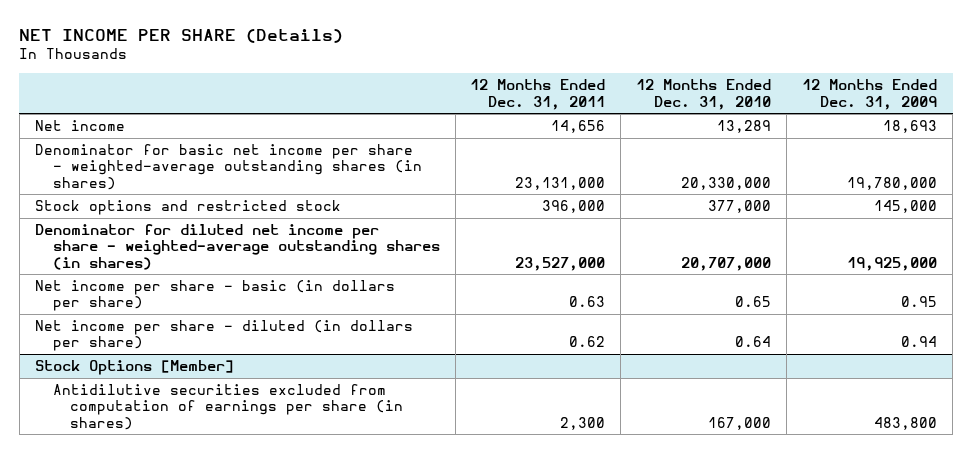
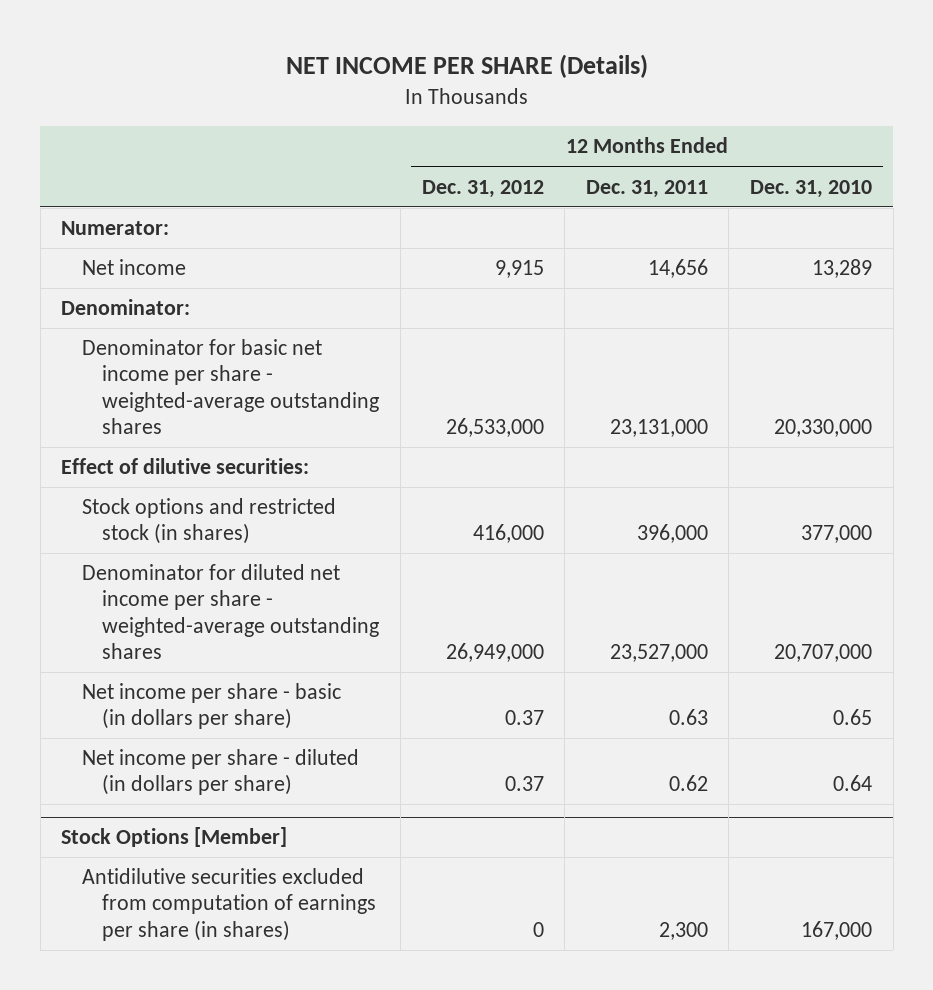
[802,79,938,110] 12 Months Ended Dec. 31, 2009 -> none
none -> [421,179,544,198] Dec. 31, 2012
none -> [61,221,170,236] Numerator:
none -> [61,299,191,316] Denominator:
[34,144,422,190] Denominator for basic net income per share - weighted-average outstanding shares (in shares) -> [81,339,380,434] Denominator for basic net income per share - weighted-average outstanding shares
none -> [61,458,310,475] Effect of dilutive securities:
[34,200,341,216] Stock options and restricted stock -> [81,498,336,545] Stock options and restricted stock (in shares)
[34,224,440,270] Denominator for diluted net income per share - weighted-average outstanding shares (in shares) -> [81,564,380,659] Denominator for diluted net income per share - weighted-average outstanding shares

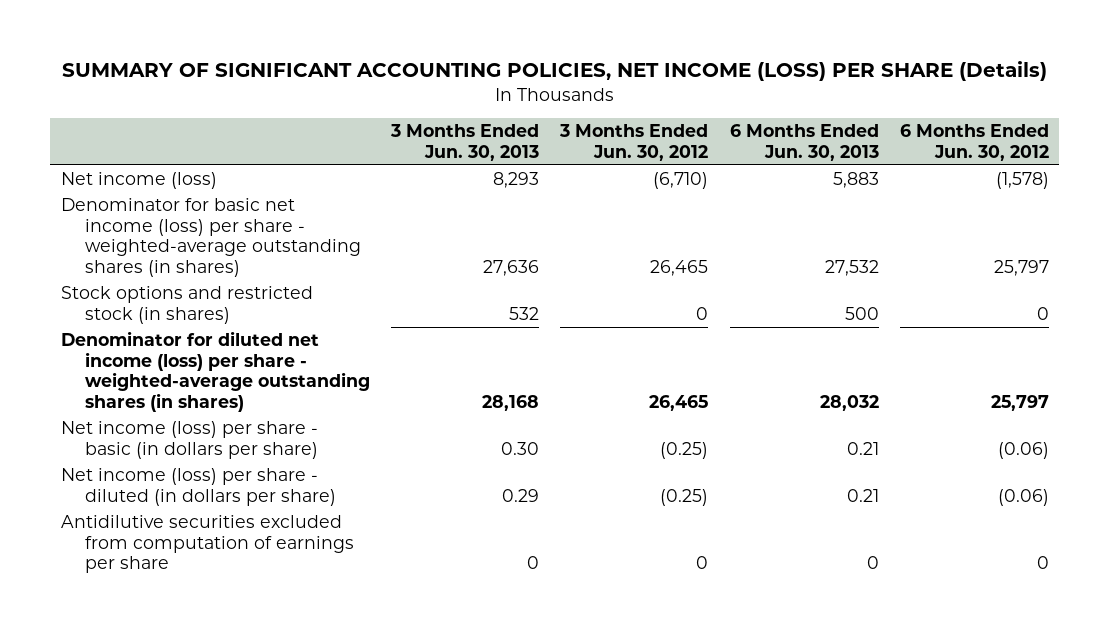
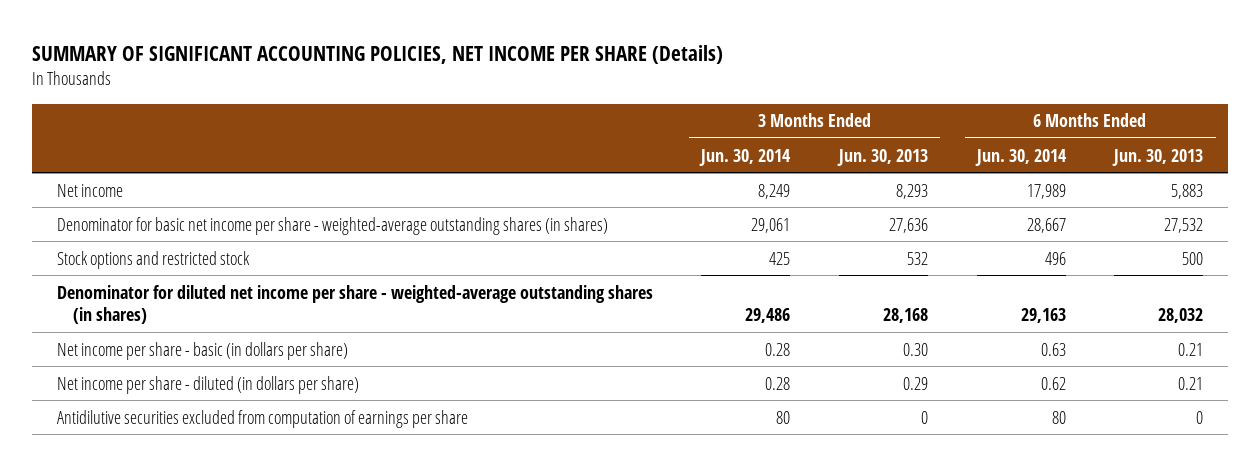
[61,61,1047,82] SUMMARY OF SIGNIFICANT ACCOUNTING POLICIES, NET INCOME (LOSS) PER SHARE (Details) -> [32,44,724,64] SUMMARY OF SIGNIFICANT ACCOUNTING POLICIES, NET INCOME PER SHARE (Details)
[559,124,709,161] 3 Months Ended Jun. 30, 2012 -> none
[899,124,1049,161] 6 Months Ended Jun. 30, 2012 -> none
none -> [699,148,792,166] Jun. 30, 2014
none -> [974,148,1067,166] Jun. 30, 2014
[60,172,217,190] Net income (loss) -> [56,183,123,197] Net income
[60,198,362,277] Denominator for basic net income (loss) per share - weighted-average outstanding shares (in shares) -> [56,216,608,235] Denominator for basic net income per share - weighted-average outstanding shares (in shares)
[60,286,313,324] Stock options and restricted stock (in shares) -> [56,250,250,269] Stock options and restricted stock
[60,331,371,412] Denominator for diluted net income (loss) per share - weighted-average outstanding shares (in shares) -> [56,284,653,324] Denominator for diluted net income per share - weighted-average outstanding shares (in shares)
[60,421,319,459] Net income (loss) per share - basic (in dollars per share) -> [56,341,348,360] Net income per share - basic (in dollars per share)
[60,468,337,506] Net income (loss) per share - diluted (in dollars per share) -> [56,375,359,394] Net income per share - diluted (in dollars per share)

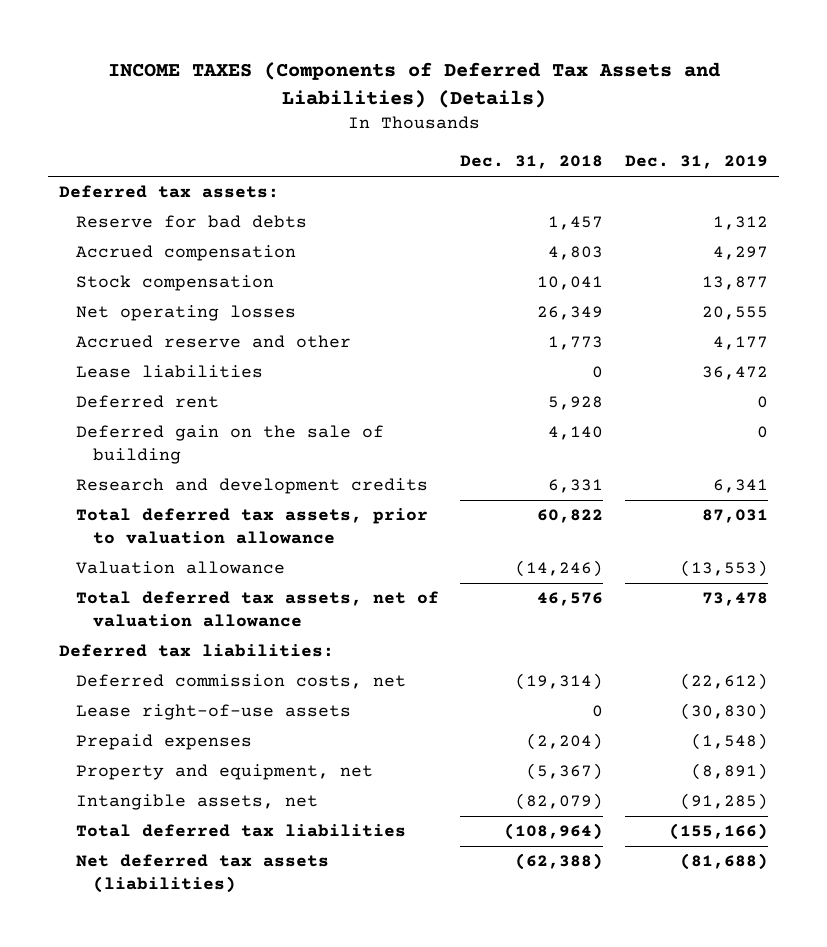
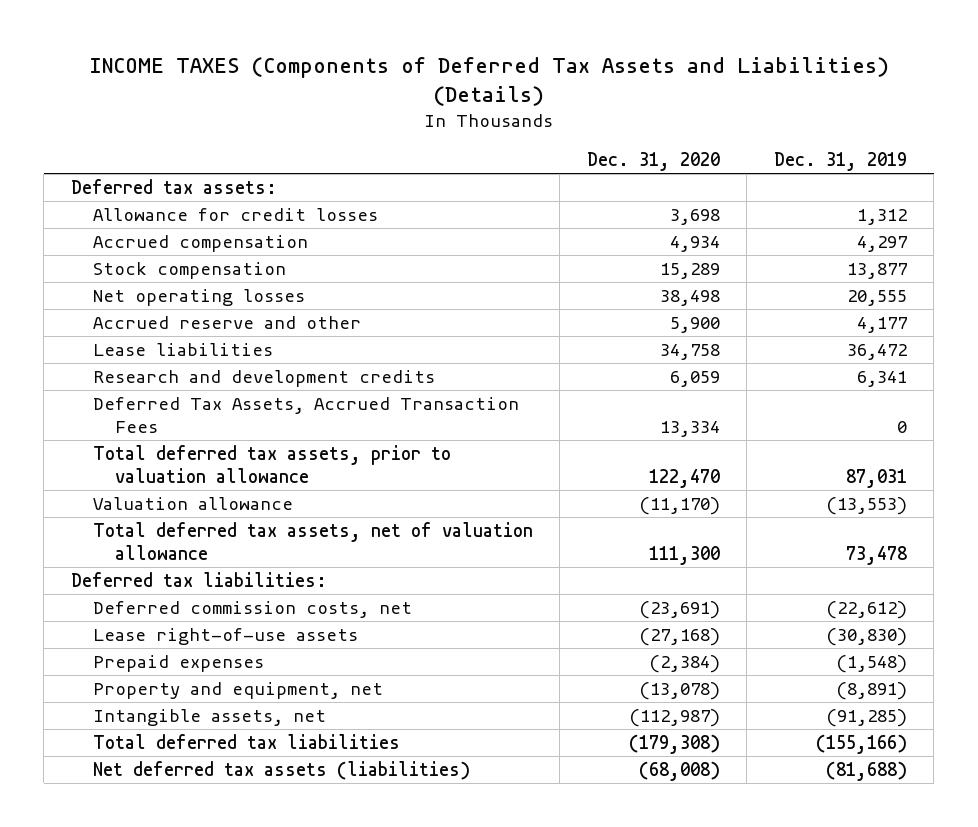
[460,155,604,170] Dec. 31, 2018 -> none
none -> [586,151,720,171] Dec. 31, 2020
[75,215,307,229] Reserve for bad debts -> [92,208,378,222] Allowance for credit losses
[75,395,219,409] Deferred rent -> none
[75,425,384,465] Deferred gain on the sale of building -> none
none -> [92,397,519,434] Deferred Tax Assets, Accrued Transaction Fees

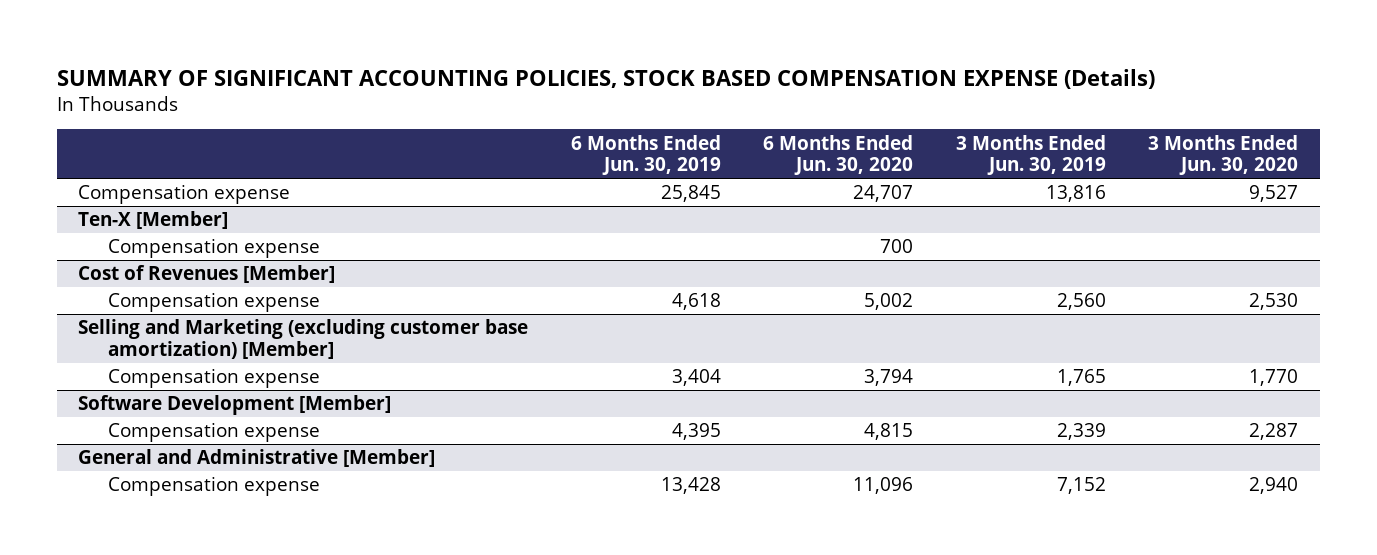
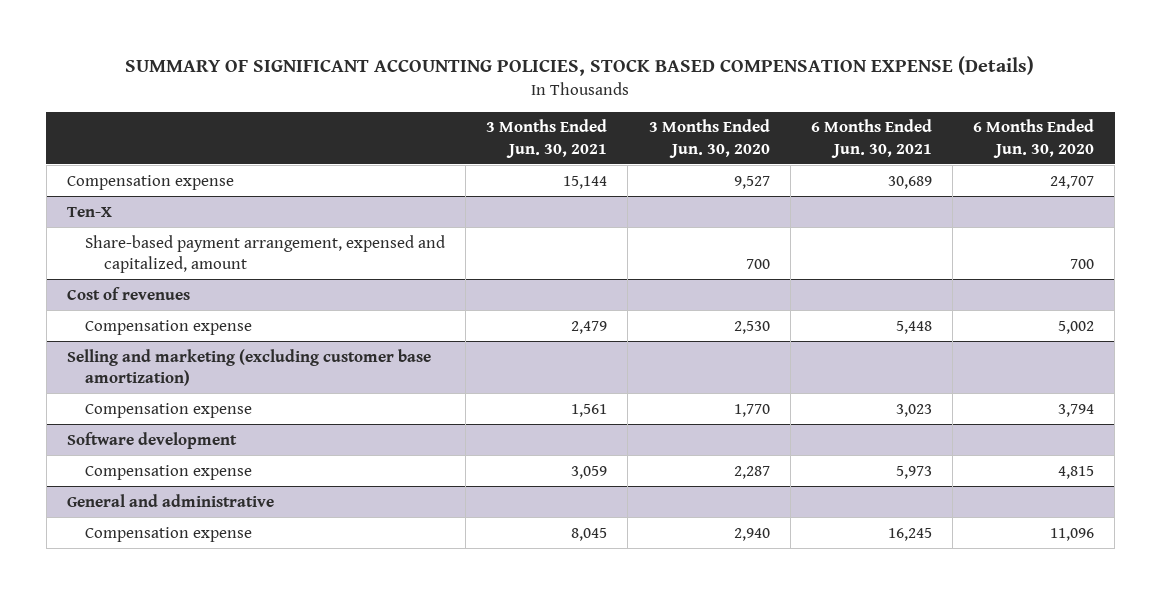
[570,134,721,176] 6 Months Ended Jun. 30, 2019 -> none
[955,134,1106,176] 3 Months Ended Jun. 30, 2019 -> none
none -> [486,119,608,158] 3 Months Ended Jun. 30, 2021
none -> [810,119,932,158] 6 Months Ended Jun. 30, 2021
[107,238,320,259] Compensation expense -> none
[78,211,229,230] Ten-X [Member] -> [66,206,112,217] Ten-X
none -> [85,234,446,274] Share-based payment arrangement, expensed and capitalized, amount
[78,265,336,284] Cost of Revenues [Member] -> [66,286,190,300] Cost of revenues
[78,319,529,359] Selling and Marketing (excluding customer base amortization) [Member] -> [66,348,431,387] Selling and marketing (excluding customer base amortization)
[78,395,392,416] Software Development [Member] -> [66,431,237,449] Software development
[78,449,436,468] General and Administrative [Member] -> [66,493,274,507] General and administrative

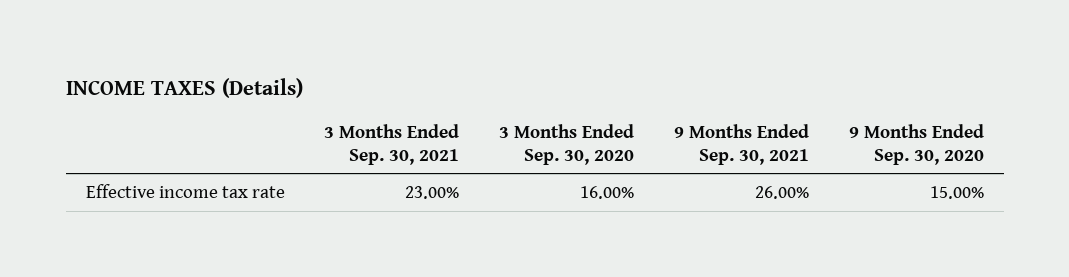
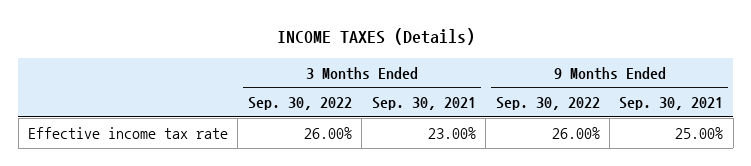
[499,124,635,165] 3 Months Ended Sep. 30, 2020 -> none
[848,124,984,165] 9 Months Ended Sep. 30, 2020 -> none
none -> [247,97,352,111] Sep. 30, 2022
none -> [495,97,600,111] Sep. 30, 2022
[754,186,809,200] 26.00% -> [675,126,724,139] 25.00%

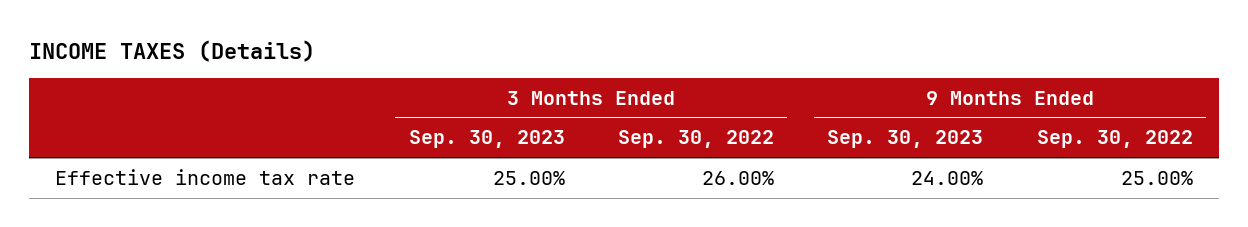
[371,97,476,111] Sep. 30, 2021 -> none
[619,97,724,111] Sep. 30, 2021 -> none
none -> [408,130,565,149] Sep. 30, 2023
none -> [827,130,984,149] Sep. 30, 2023
[551,126,600,139] 26.00% -> [1120,170,1193,185] 25.00%

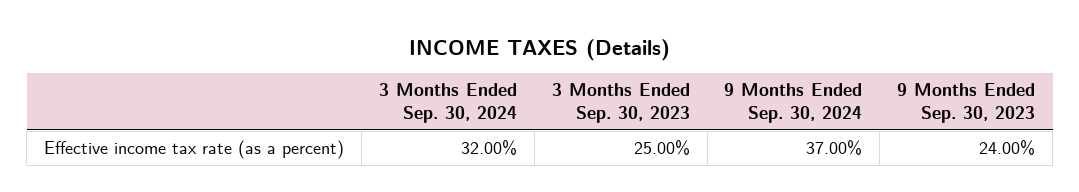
[618,130,775,149] Sep. 30, 2022 -> none
[1036,130,1193,149] Sep. 30, 2022 -> none
none -> [378,82,517,123] 3 Months Ended Sep. 30, 2024
none -> [724,82,863,123] 9 Months Ended Sep. 30, 2024
[55,168,356,185] Effective income tax rate -> [44,140,345,160] Effective income tax rate (as a percent)

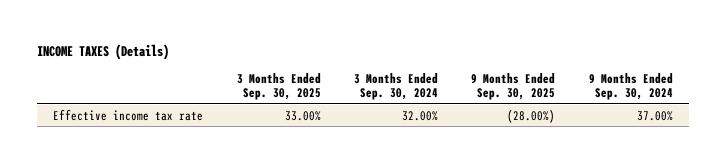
[551,82,690,123] 3 Months Ended Sep. 30, 2023 -> none
[897,82,1036,123] 9 Months Ended Sep. 30, 2023 -> none
none -> [236,73,321,101] 3 Months Ended Sep. 30, 2025
none -> [471,73,556,101] 9 Months Ended Sep. 30, 2025
[44,140,345,160] Effective income tax rate (as a percent) -> [53,108,204,121] Effective income tax rate

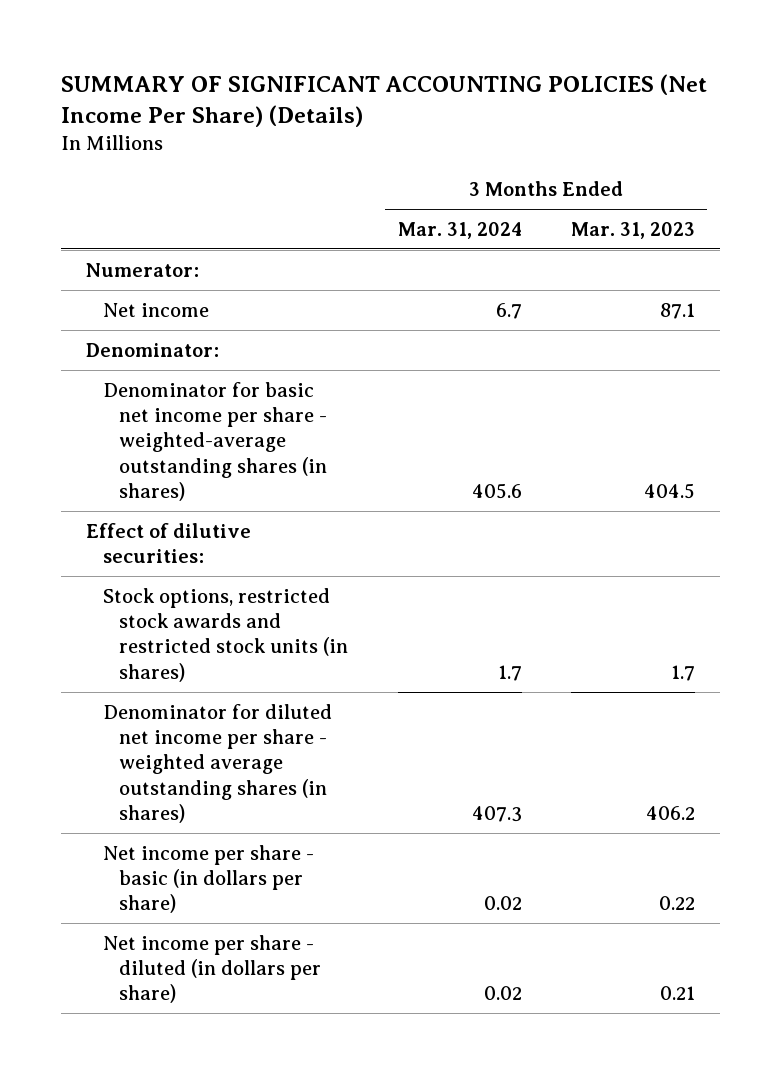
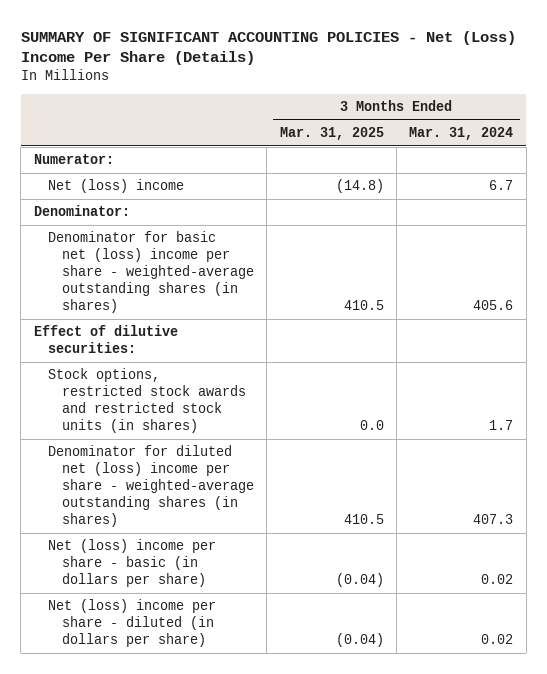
[61,74,708,128] SUMMARY OF SIGNIFICANT ACCOUNTING POLICIES (Net Income Per Share) (Details) -> [20,30,516,66] SUMMARY OF SIGNIFICANT ACCOUNTING POLICIES - Net (Loss) Income Per Share (Details)
[571,222,696,240] Mar. 31, 2023 -> none
none -> [279,126,384,140] Mar. 31, 2025
[102,302,209,317] Net income -> [47,179,184,194] Net (loss) income
[102,381,328,502] Denominator for basic net income per share - weighted-average outstanding shares (in shares) -> [47,231,254,314] Denominator for basic net (loss) income per share - weighted-average outstanding shares (in shares)
[102,703,332,824] Denominator for diluted net income per share - weighted average outstanding shares (in shares) -> [47,445,254,528] Denominator for diluted net (loss) income per share - weighted-average outstanding shares (in shares)
[102,844,314,914] Net income per share - basic (in dollars per share) -> [47,539,216,588] Net (loss) income per share - basic (in dollars per share)
[102,934,322,1004] Net income per share - diluted (in dollars per share) -> [47,599,216,648] Net (loss) income per share - diluted (in dollars per share)

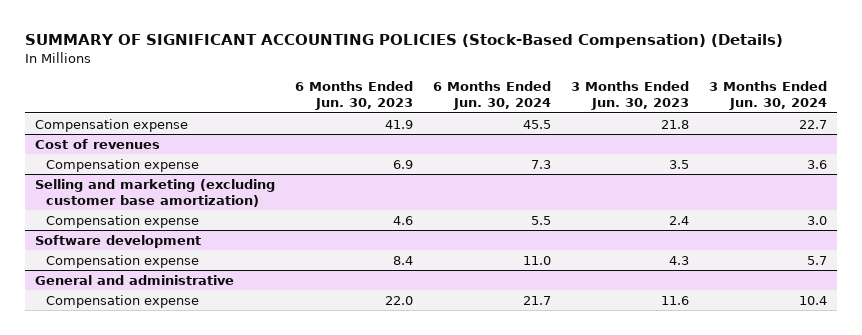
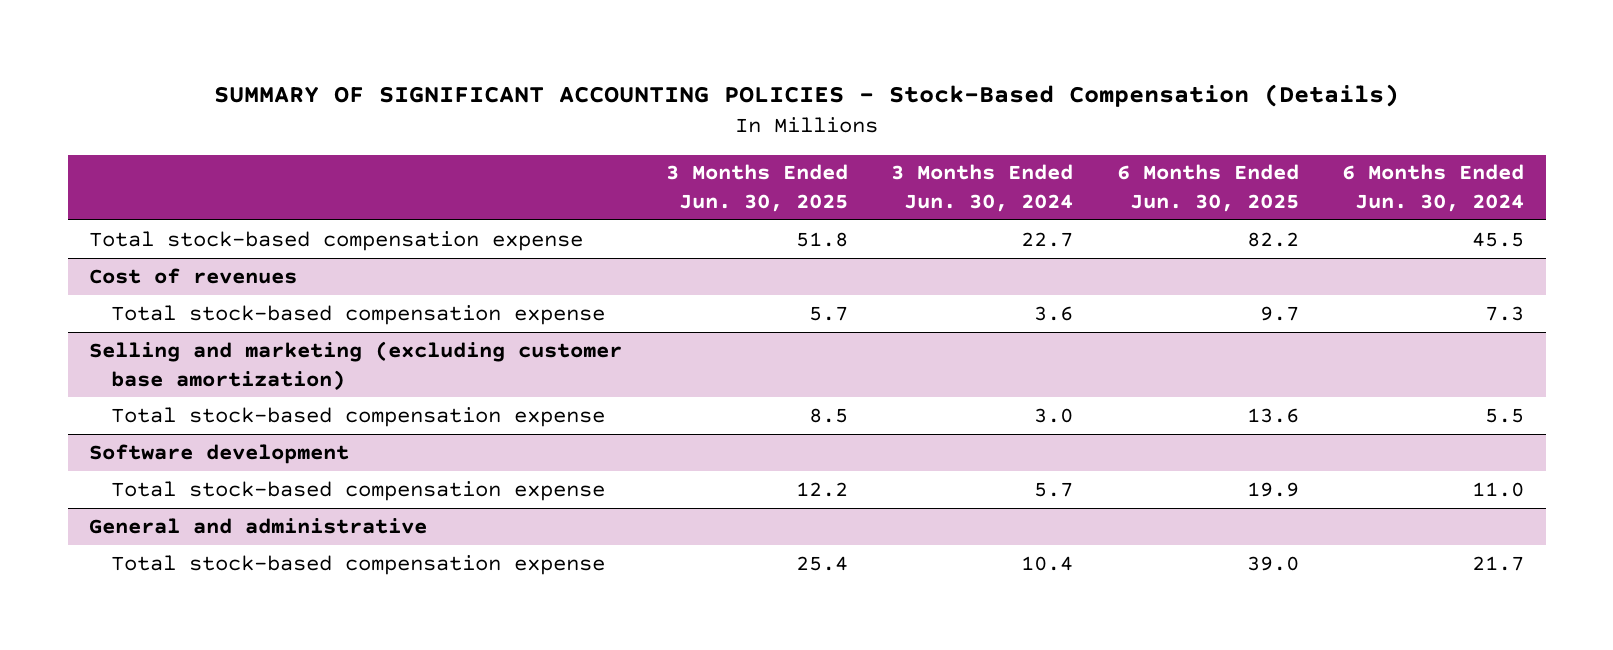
[24,34,783,49] SUMMARY OF SIGNIFICANT ACCOUNTING POLICIES (Stock-Based Compensation) (Details) -> [213,84,1399,108] SUMMARY OF SIGNIFICANT ACCOUNTING POLICIES - Stock-Based Compensation (Details)
[295,81,414,111] 6 Months Ended Jun. 30, 2023 -> none
[571,81,690,111] 3 Months Ended Jun. 30, 2023 -> none
none -> [665,164,848,213] 3 Months Ended Jun. 30, 2025
none -> [1116,164,1299,213] 6 Months Ended Jun. 30, 2025
[34,119,188,133] Compensation expense -> [89,230,584,251] Total stock-based compensation expense
[46,159,200,173] Compensation expense -> [111,304,606,325] Total stock-based compensation expense
[46,215,200,229] Compensation expense -> [111,406,606,427] Total stock-based compensation expense
[46,255,200,269] Compensation expense -> [111,480,606,501] Total stock-based compensation expense
[46,295,200,309] Compensation expense -> [111,554,606,575] Total stock-based compensation expense

